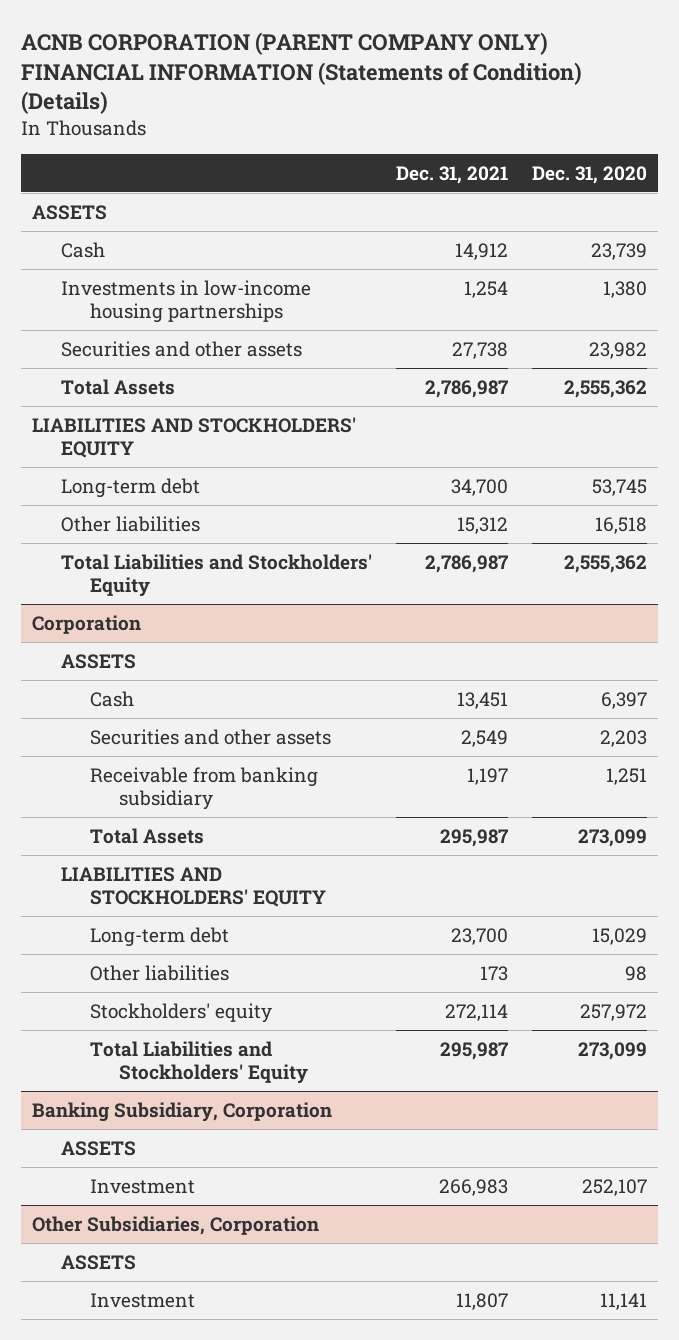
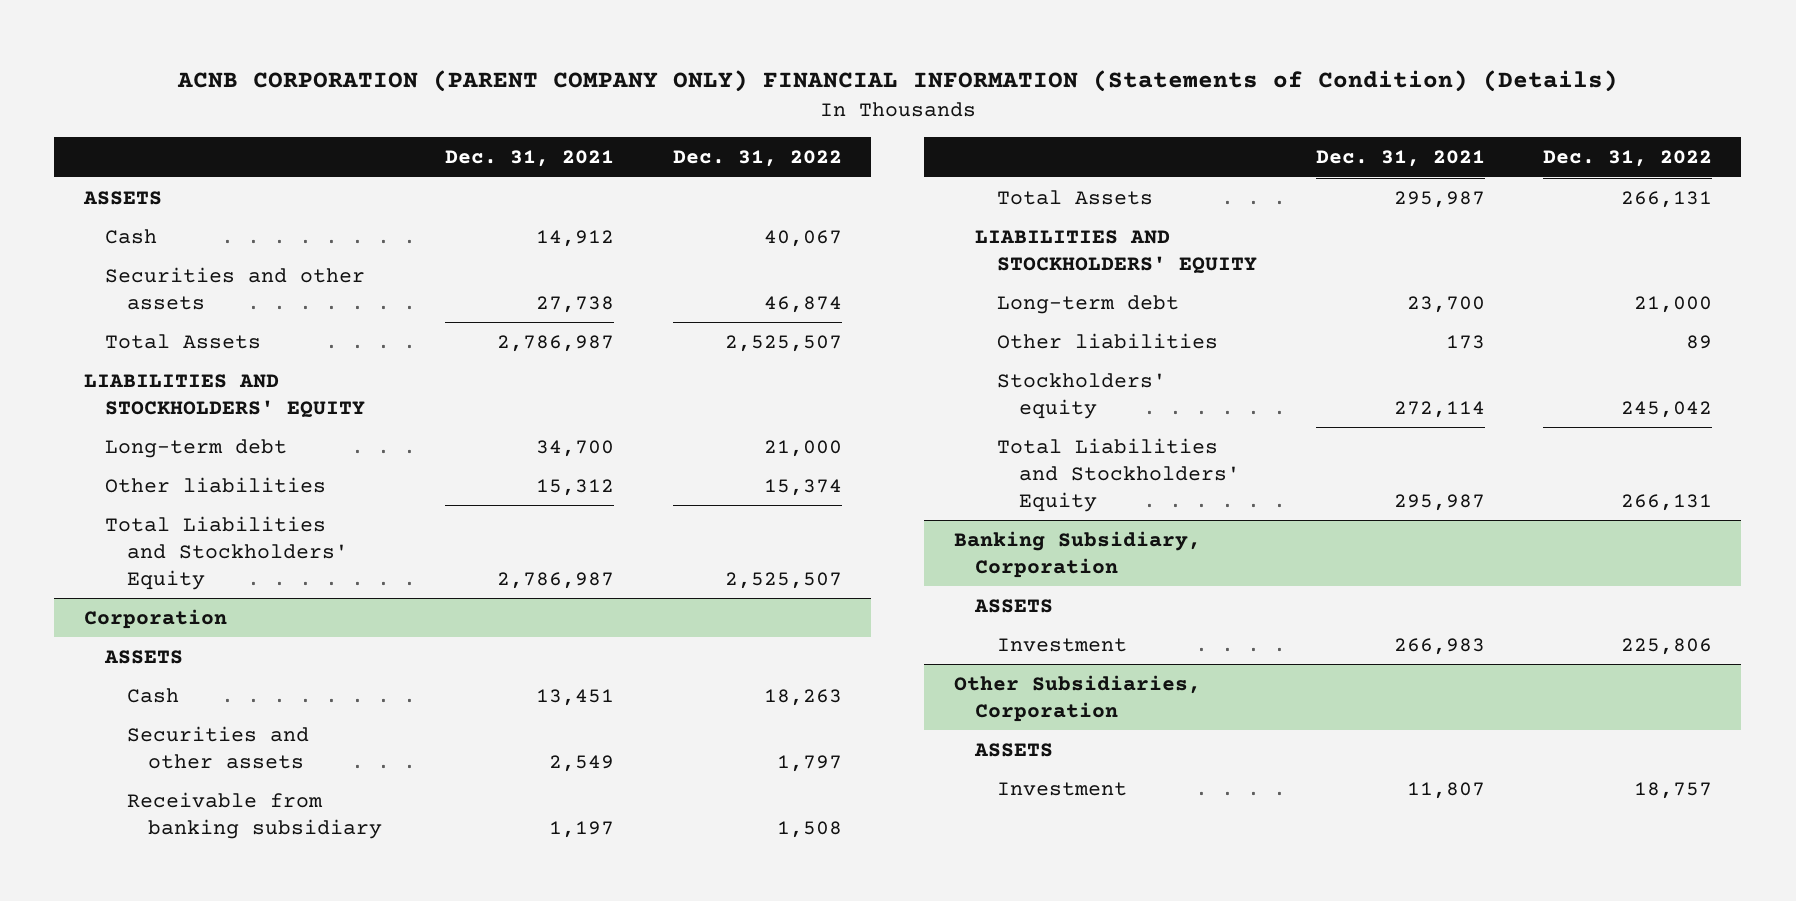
[531,165,647,184] Dec. 31, 2020 -> none
none -> [672,150,842,168] Dec. 31, 2022
[61,279,312,323] Investments in low-income housing partnerships -> none

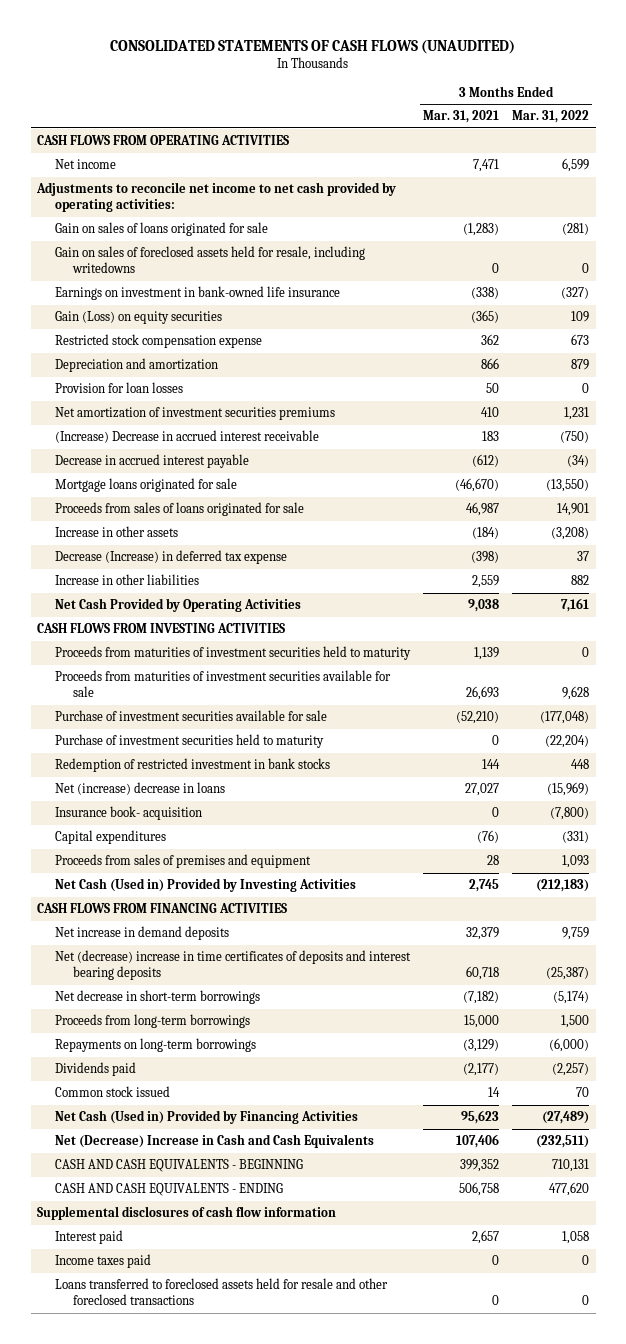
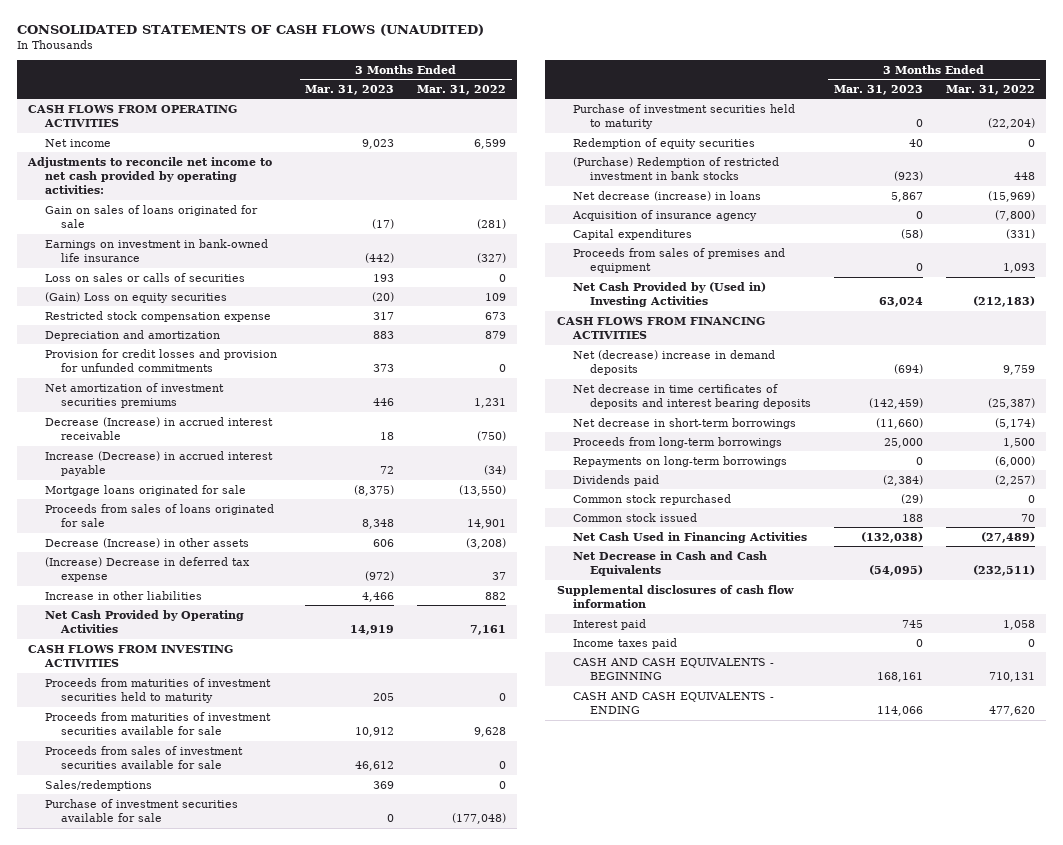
[423,110,500,124] Mar. 31, 2021 -> none
none -> [305,84,395,95] Mar. 31, 2023
[55,246,366,274] Gain on sales of foreclosed assets held for resale, including writedowns -> none
none -> [44,272,245,282] Loss on sales or calls of securities
[55,311,223,325] Gain (Loss) on equity securities -> [44,291,227,303] (Gain) Loss on equity securities
[55,382,184,394] Provision for loan losses -> none
none -> [44,348,277,373] Provision for credit losses and provision for unfunded commitments
[55,430,320,444] (Increase) Decrease in accrued interest receivable -> [44,416,273,441] Decrease (Increase) in accrued interest receivable
[55,454,250,469] Decrease in accrued interest payable -> [44,450,273,477] Increase (Decrease) in accrued interest payable
[55,526,179,538] Increase in other assets -> [44,537,249,548] Decrease (Increase) in other assets
[55,550,288,565] Decrease (Increase) in deferred tax expense -> [44,556,250,583] (Increase) Decrease in deferred tax expense
none -> [44,745,243,770] Proceeds from sales of investment securities available for sale
none -> [44,779,152,791] Sales/redemptions
none -> [573,137,756,149] Redemption of equity securities
[55,758,331,773] Redemption of restricted investment in bank stocks -> [573,156,780,181] (Purchase) Redemption of restricted investment in bank stocks
[55,782,226,796] Net (increase) decrease in loans -> [573,190,762,201] Net decrease (increase) in loans
[55,806,203,821] Insurance book- acquisition -> [572,209,758,221] Acquisition of insurance agency
[55,878,357,893] Net Cash (Used in) Provided by Investing Activities -> [573,281,767,308] Net Cash Provided by (Used in) Investing Activities
[55,926,230,941] Net increase in demand deposits -> [573,349,776,376] Net (decrease) increase in demand deposits
[55,950,412,981] Net (decrease) increase in time certificates of deposits and interest bearing deposits -> [573,383,811,410] Net decrease in time certificates of deposits and interest bearing deposits
none -> [573,493,732,505] Common stock repurchased
[55,1110,359,1125] Net Cash (Used in) Provided by Financing Activities -> [573,531,808,543] Net Cash Used in Financing Activities
[55,1134,375,1149] Net (Decrease) Increase in Cash and Cash Equivalents -> [573,550,768,577] Net Decrease in Cash and Cash Equivalents
[55,1278,389,1306] Loans transferred to foreclosed assets held for resale and other foreclosed transactions -> none
[55,1159,304,1173] CASH AND CASH EQUIVALENTS - BEGINNING -> [573,657,775,681] CASH AND CASH EQUIVALENTS - BEGINNING
[55,1183,284,1197] CASH AND CASH EQUIVALENTS - ENDING -> [573,691,775,715] CASH AND CASH EQUIVALENTS - ENDING

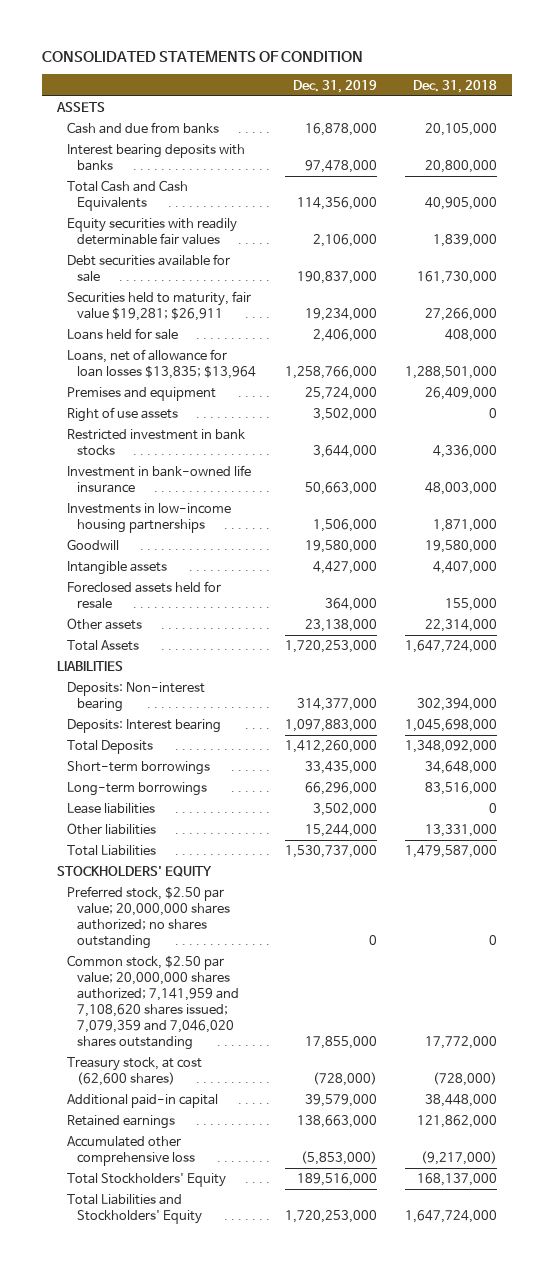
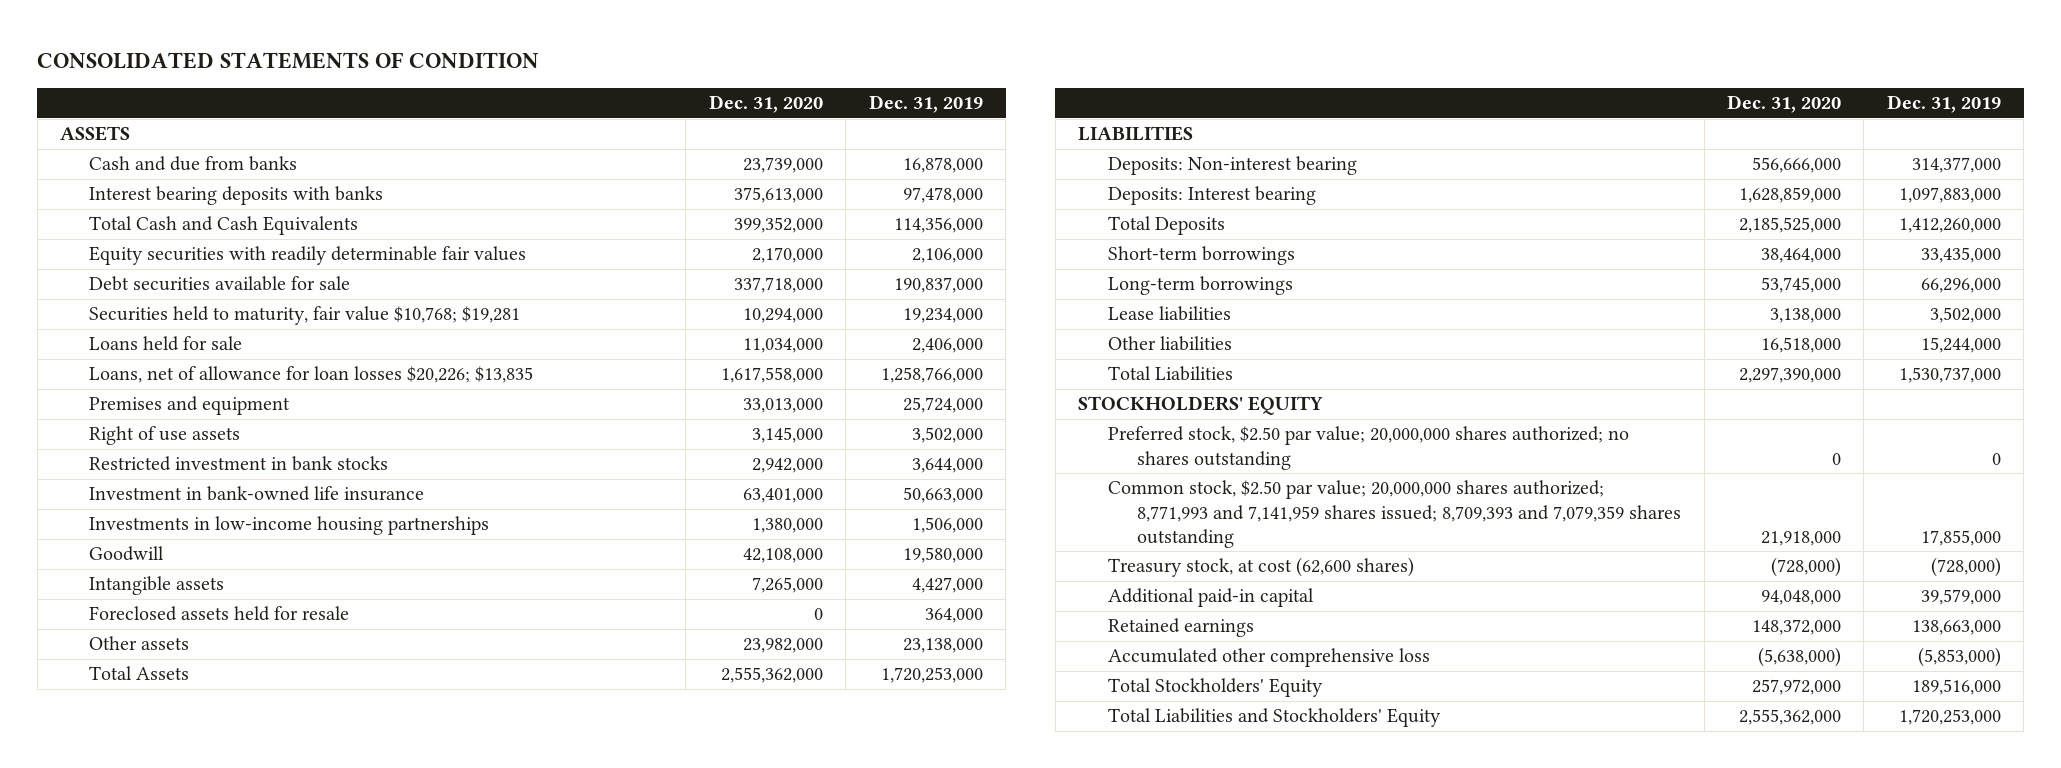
[413,79,498,93] Dec. 31, 2018 -> none
none -> [708,95,823,114] Dec. 31, 2020
[66,291,251,322] Securities held to maturity, fair value $19,281; $26,911 -> [89,306,521,326] Securities held to maturity, fair value $10,768; $19,281
[66,349,256,380] Loans, net of allowance for loan losses $13,835; $13,964 -> [89,366,534,384] Loans, net of allowance for loan losses $20,226; $13,835
[66,955,239,1050] Common stock, $2.50 par value; 20,000,000 shares authorized; 7,141,959 and 7,108,620 shares issued; 7,079,359 and 7,046,020 shares outstanding -> [1107,480,1682,548] Common stock, $2.50 par value; 20,000,000 shares authorized; 8,771,993 and 7,141,959 shares issued; 8,709,393 and 7,079,359 shares outstanding

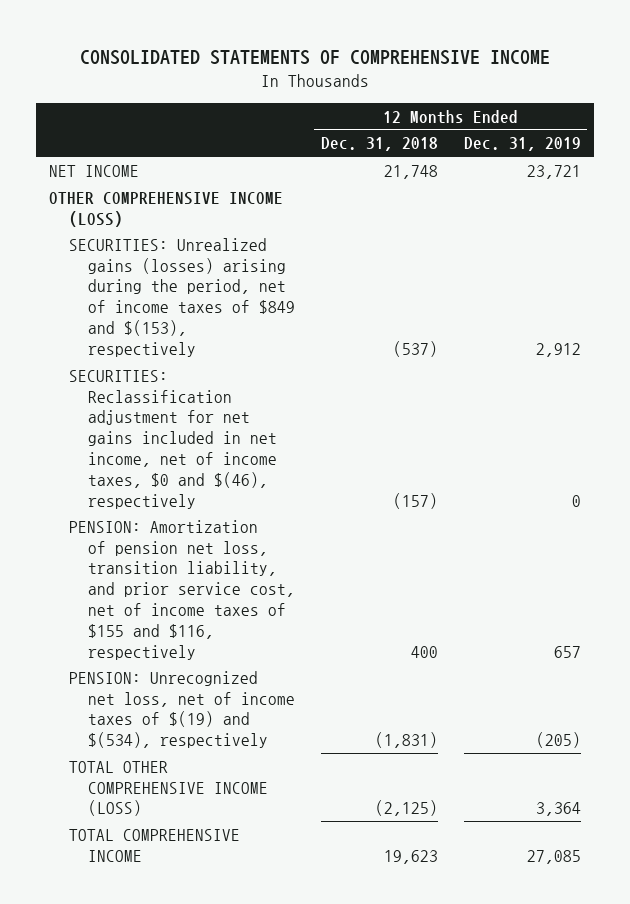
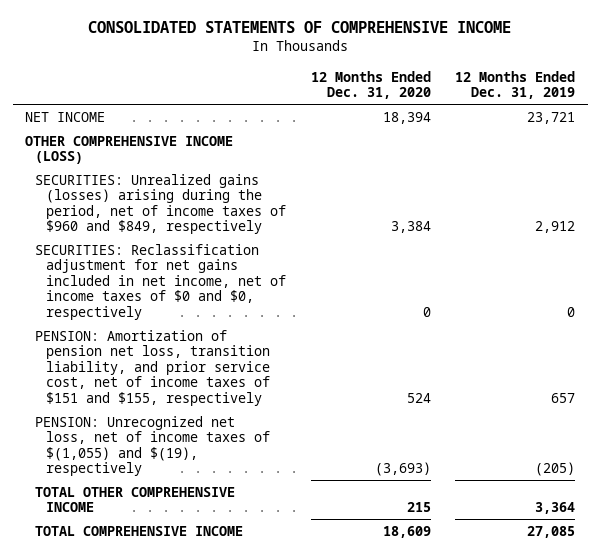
[320,137,438,152] Dec. 31, 2018 -> none
none -> [310,70,431,100] 12 Months Ended Dec. 31, 2020
[68,237,295,357] SECURITIES: Unrealized gains (losses) arising during the period, net of income taxes of $849 and $(153), respectively -> [35,173,286,235] SECURITIES: Unrealized gains (losses) arising during the period, net of income taxes of $960 and $849, respectively
[68,369,277,509] SECURITIES: Reclassification adjustment for net gains included in net income, net of income taxes, $0 and $(46), respectively -> [35,243,286,320] SECURITIES: Reclassification adjustment for net gains included in net income, net of income taxes of $0 and $0, respectively
[68,519,295,660] PENSION: Amortization of pension net loss, transition liability, and prior service cost, net of income taxes of $155 and $116, respectively -> [35,329,270,406] PENSION: Amortization of pension net loss, transition liability, and prior service cost, net of income taxes of $151 and $155, respectively
[68,670,295,749] PENSION: Unrecognized net loss, net of income taxes of $(19) and $(534), respectively -> [35,415,270,477] PENSION: Unrecognized net loss, net of income taxes of $(1,055) and $(19), respectively
[68,760,268,817] TOTAL OTHER COMPREHENSIVE INCOME (LOSS) -> [35,486,236,513] TOTAL OTHER COMPREHENSIVE INCOME

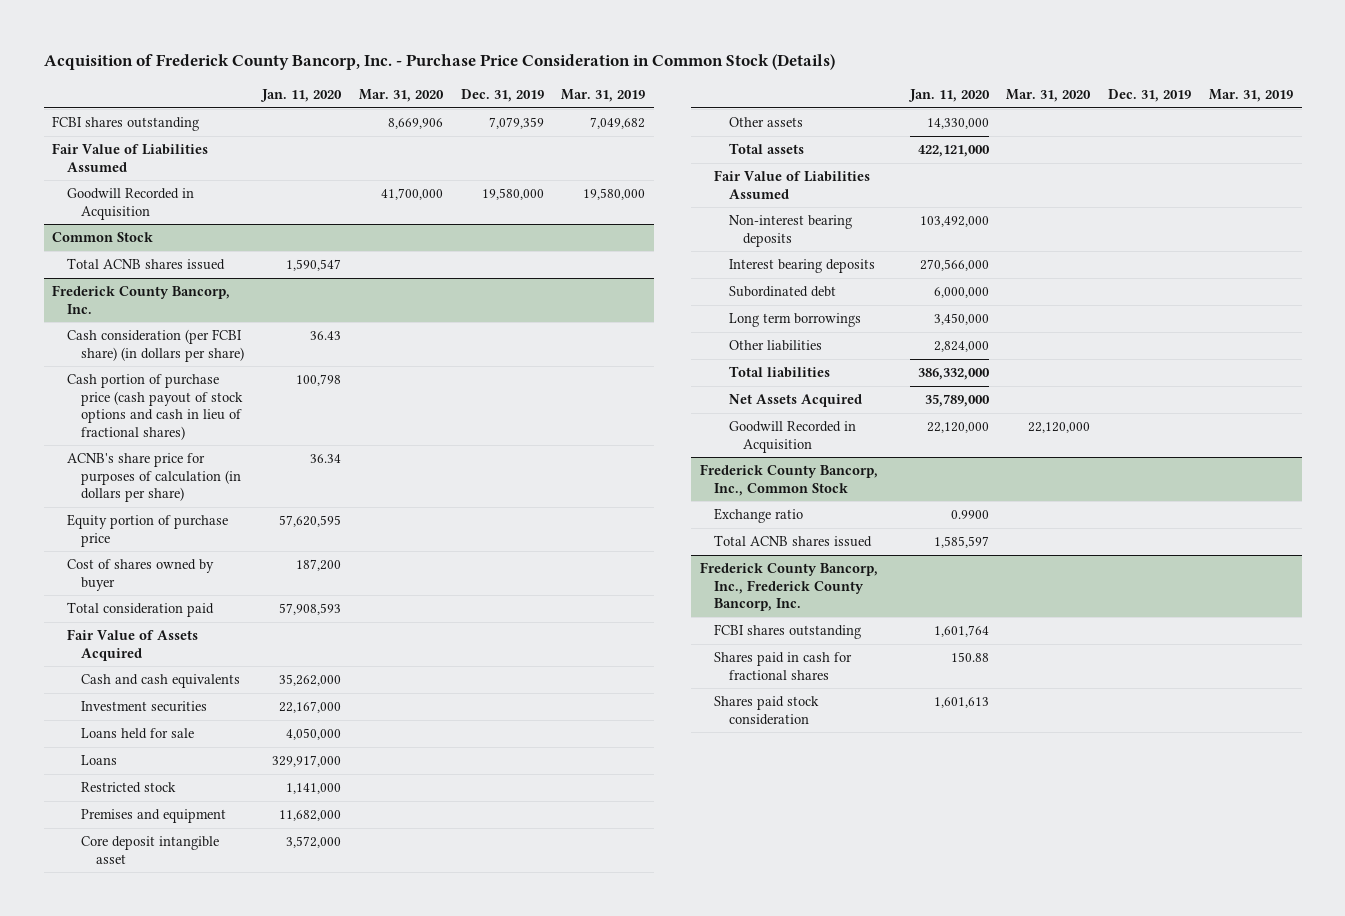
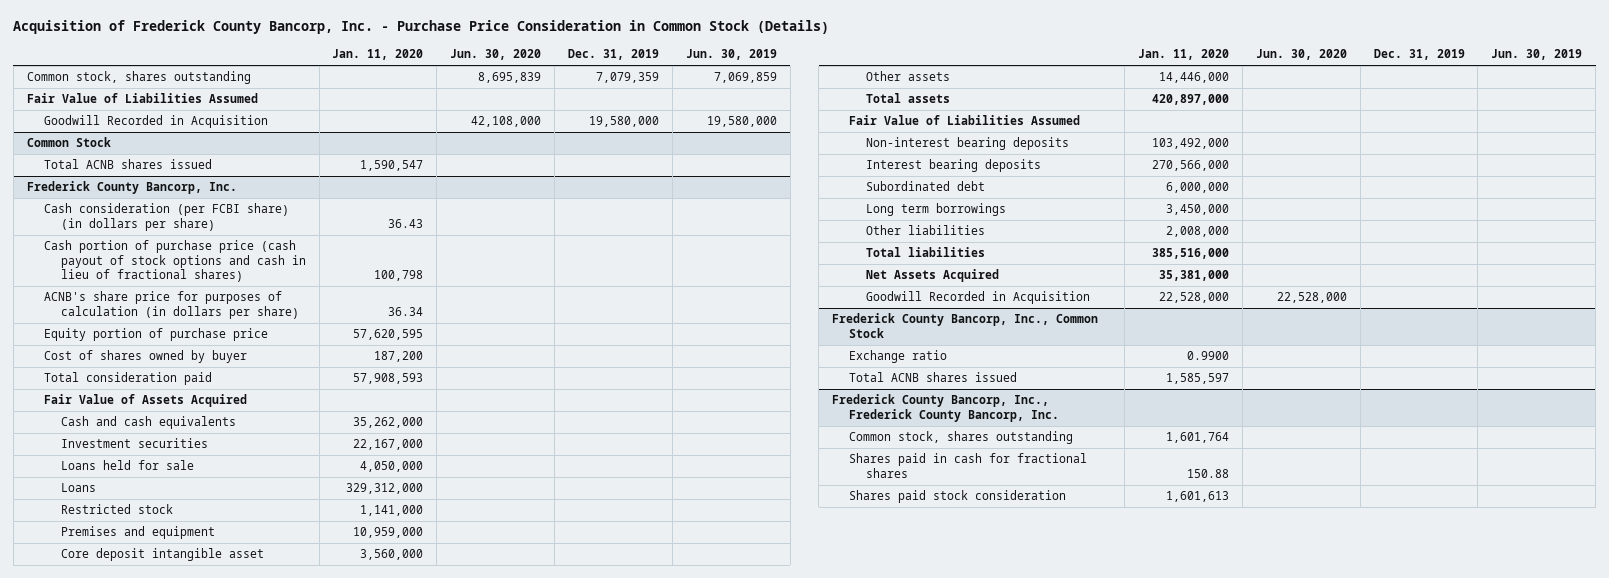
[358,89,444,103] Mar. 31, 2020 -> none
[561,89,646,103] Mar. 31, 2019 -> none
none -> [450,49,542,61] Jun. 30, 2020
none -> [685,49,777,61] Jun. 30, 2019
[52,116,200,132] FCBI shares outstanding -> [26,71,251,85] Common stock, shares outstanding
[272,755,342,768] 329,917,000 -> [346,483,424,495] 329,312,000
[279,810,342,822] 11,682,000 -> [353,527,424,539] 10,959,000
[286,836,342,849] 3,572,000 -> [360,549,424,561] 3,560,000
[926,118,989,130] 14,330,000 -> [1159,72,1230,84] 14,446,000
[917,145,990,158] 422,121,000 -> [1152,94,1230,106] 420,897,000
[933,341,989,353] 2,824,000 -> [1166,226,1230,238] 2,008,000
[917,368,990,381] 386,332,000 -> [1152,248,1230,260] 385,516,000
[924,394,990,408] 35,789,000 -> [1159,270,1230,282] 35,381,000
[926,422,989,434] 22,120,000 -> [1159,292,1230,304] 22,528,000
[714,624,862,640] FCBI shares outstanding -> [849,431,1074,445] Common stock, shares outstanding

